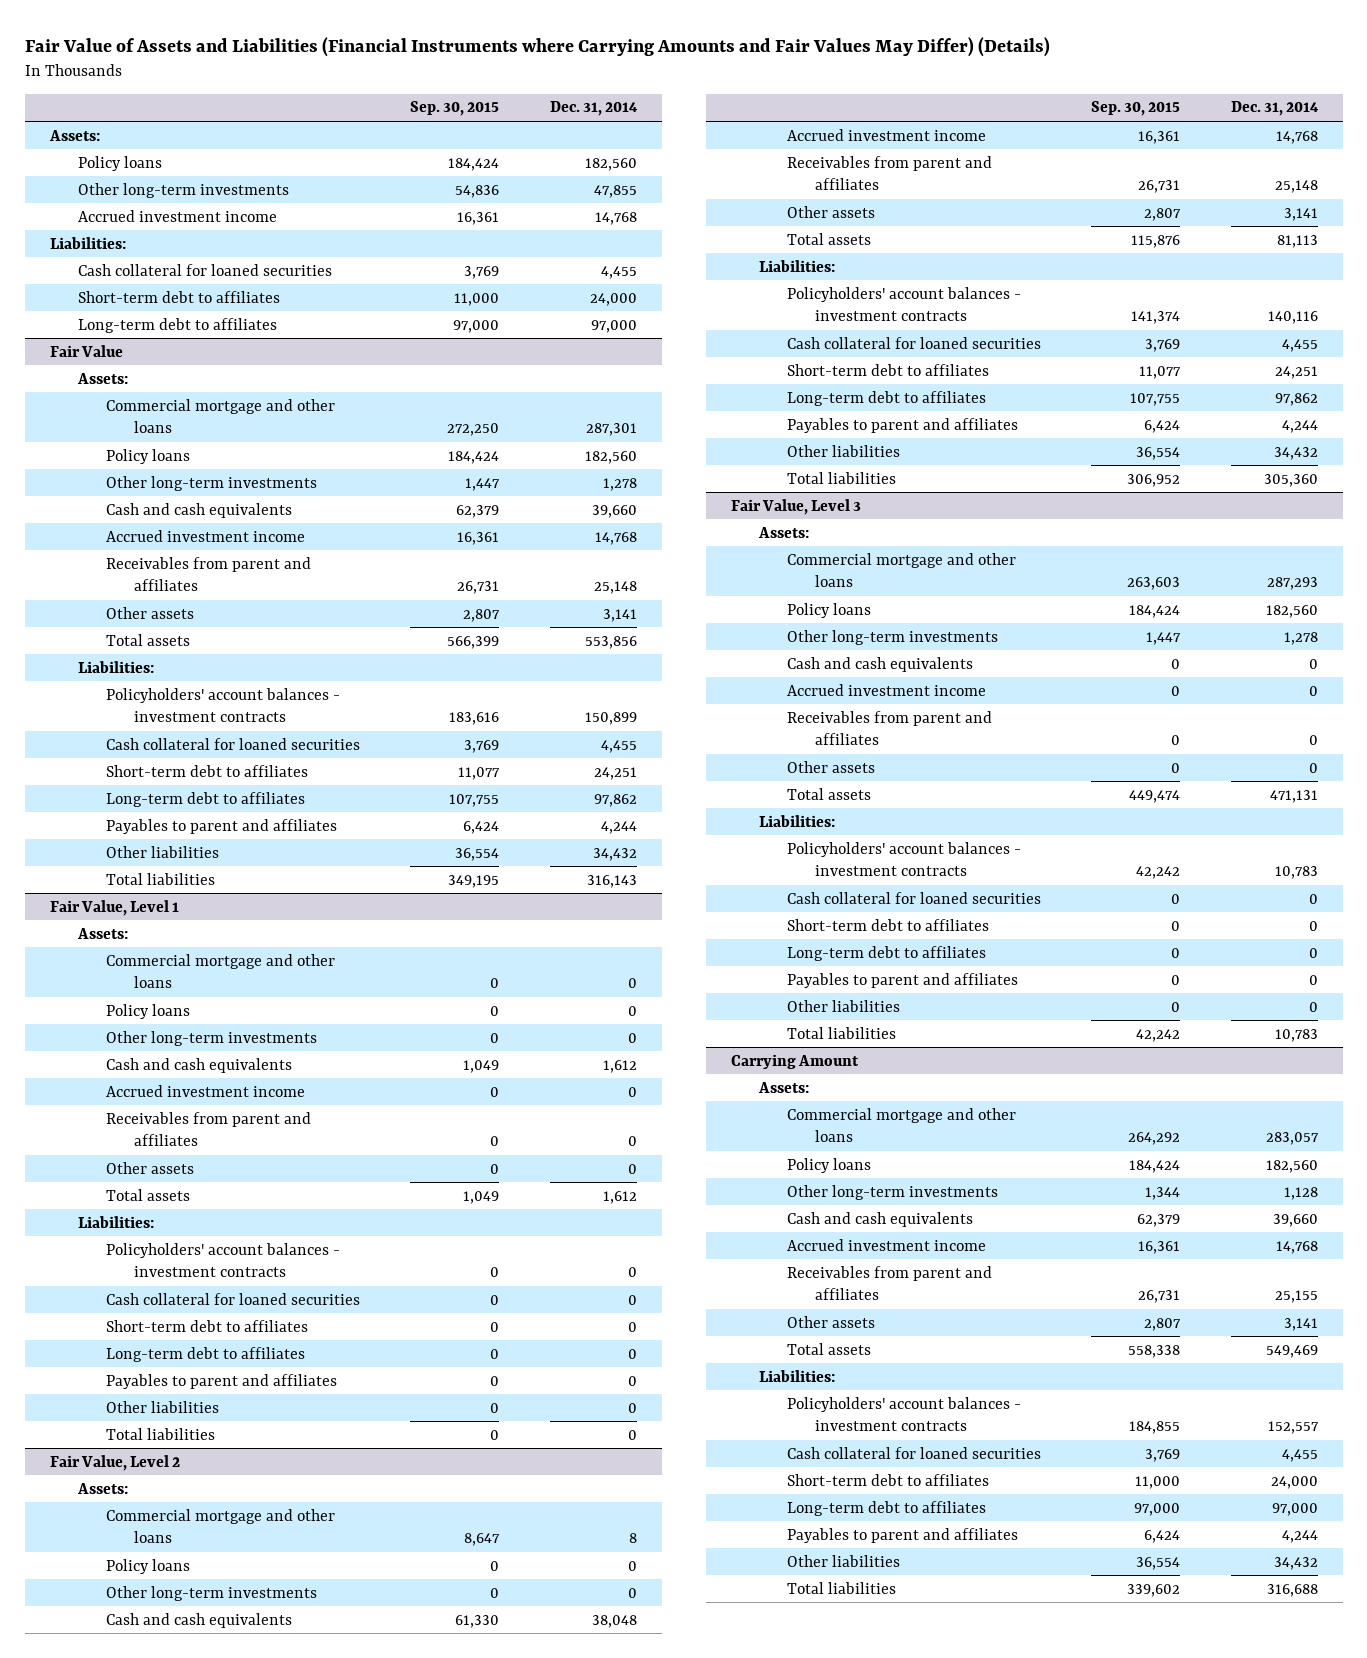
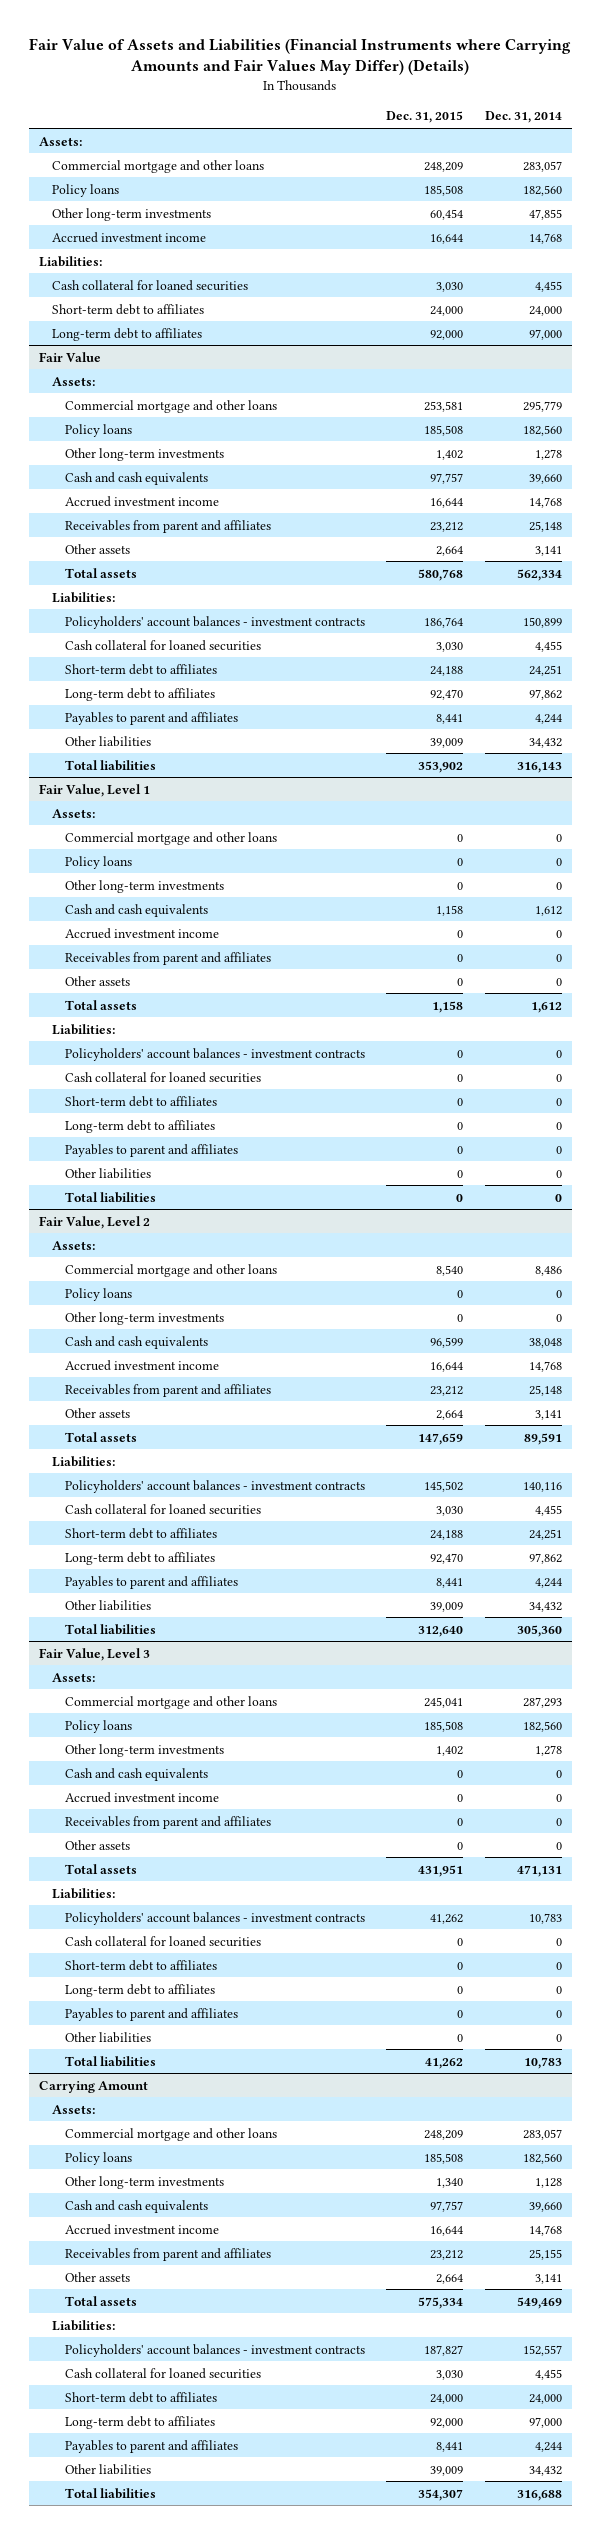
[410,101,500,117] Sep. 30, 2015 -> none
none -> [386,111,464,124] Dec. 31, 2015
none -> [52,159,265,173] Commercial mortgage and other loans
[585,423,637,437] 287,301 -> [522,400,562,412] 295,779
[584,635,637,649] 553,856 -> [516,568,562,581] 562,334
[628,1533,637,1544] 8 -> [534,1265,562,1276] 8,486
[1276,234,1318,248] 81,113 -> [523,1432,562,1445] 89,591

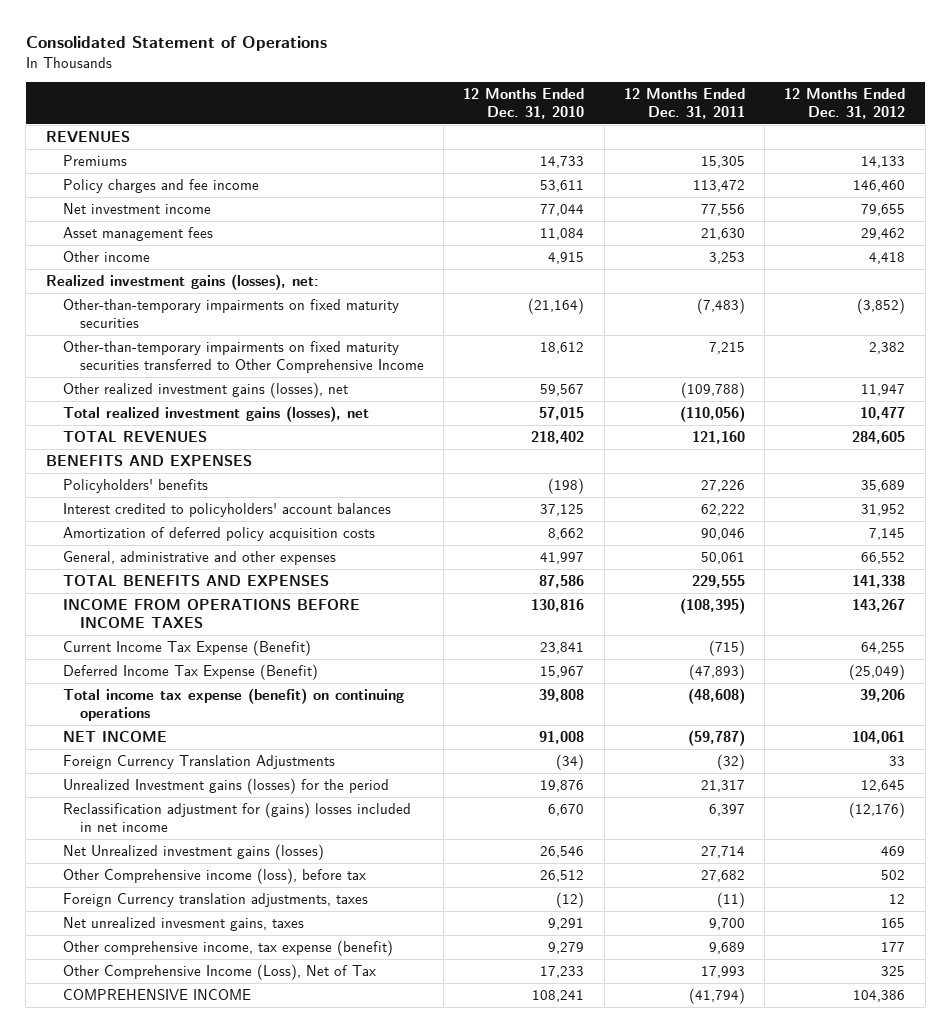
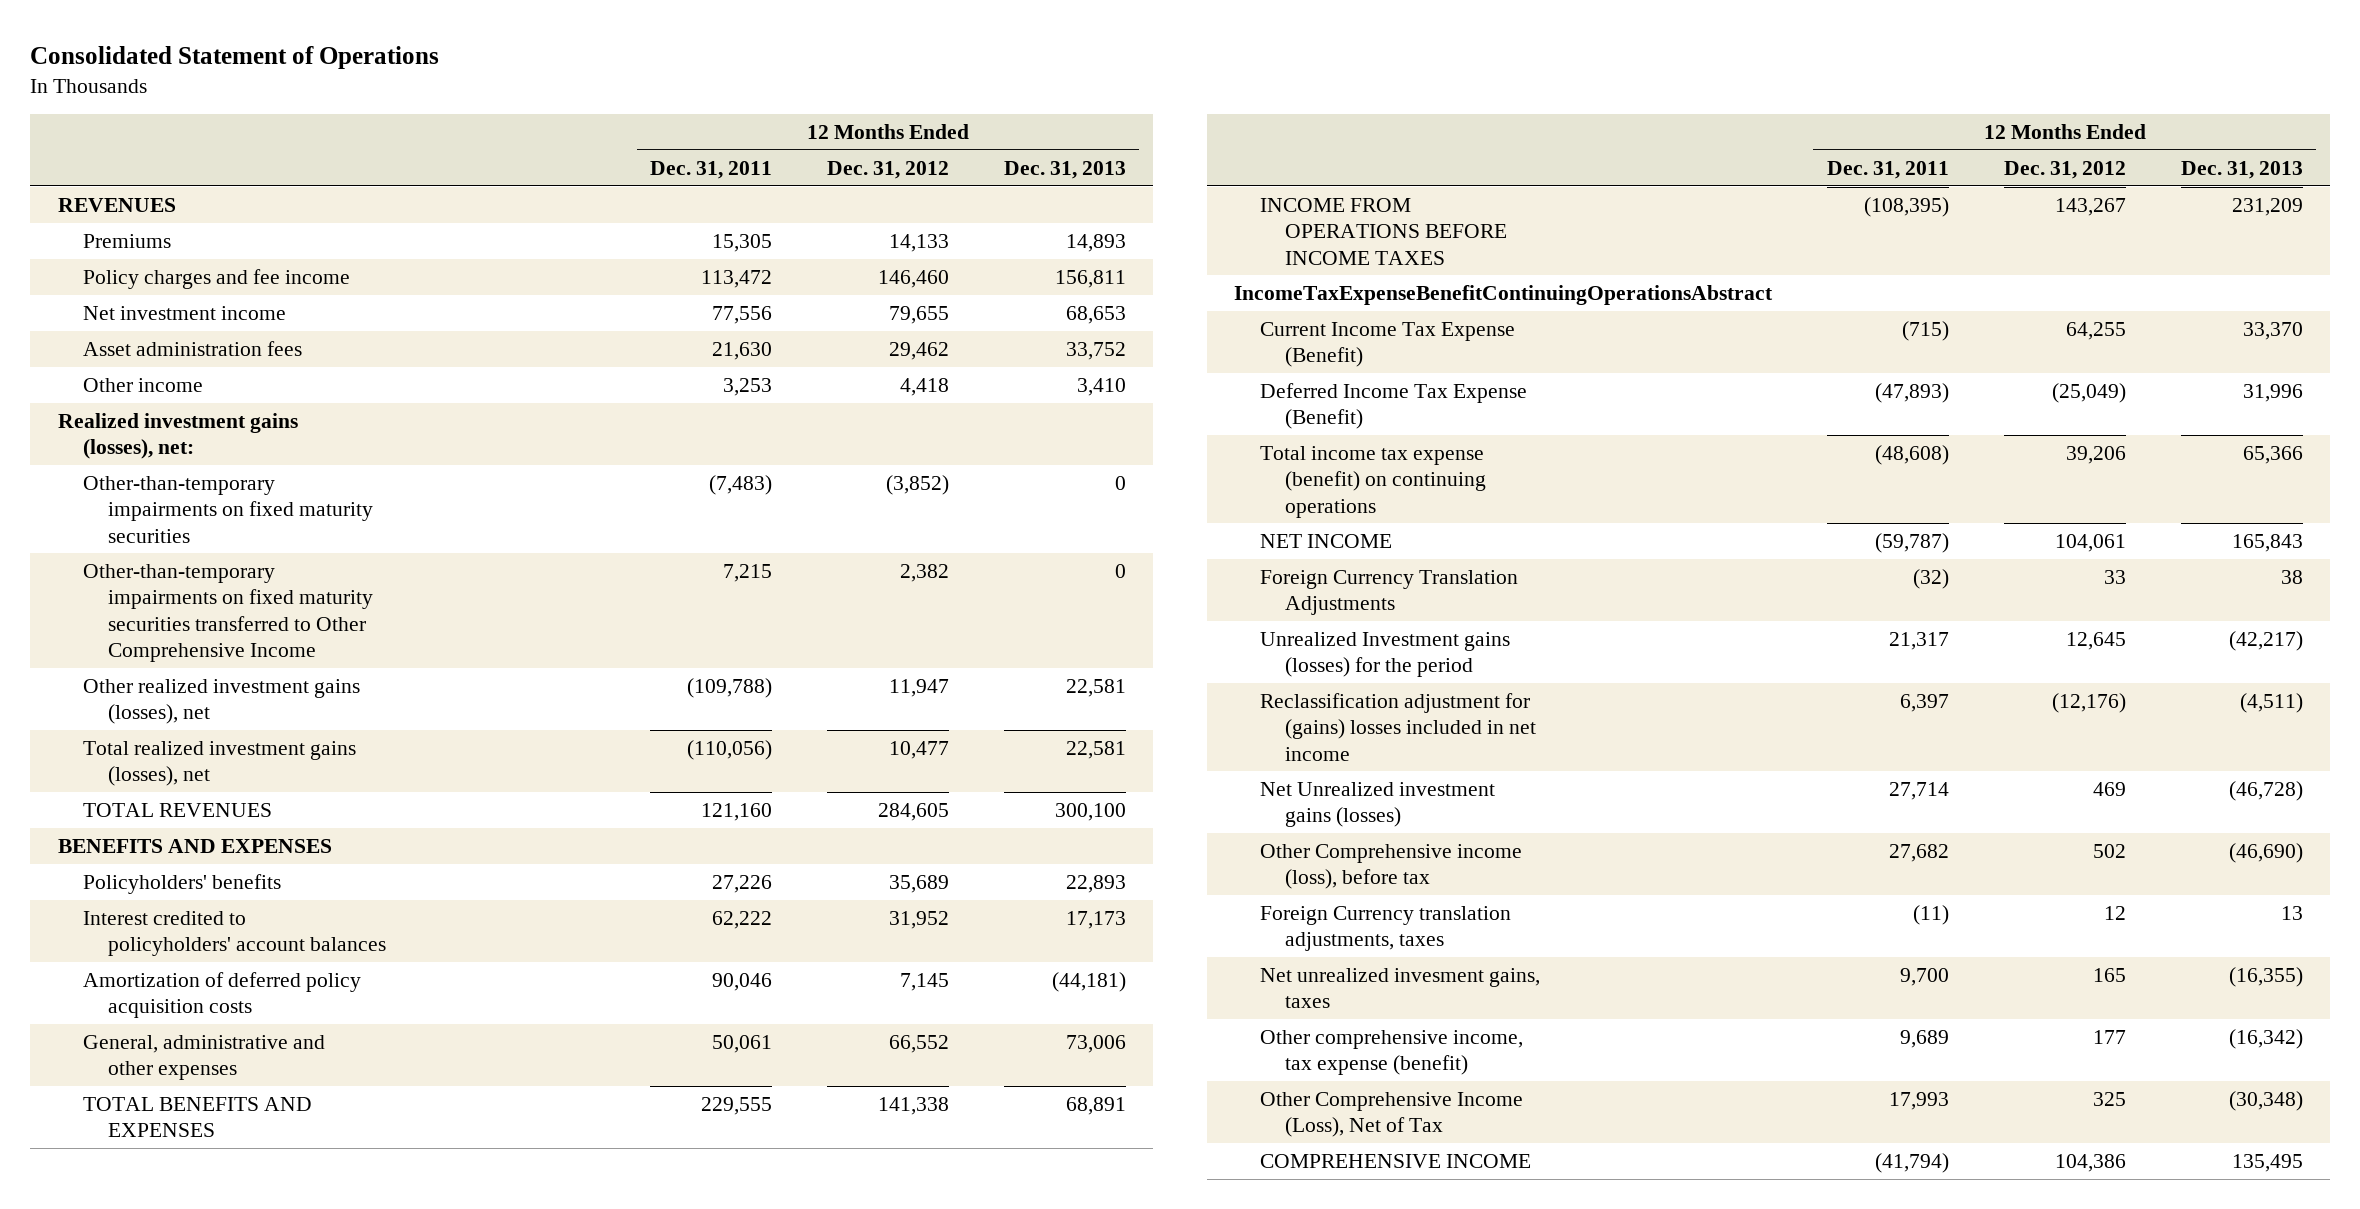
[463,87,585,119] 12 Months Ended Dec. 31, 2010 -> none
none -> [1003,160,1126,179] Dec. 31, 2013
[62,226,213,241] Asset management fees -> [82,340,302,356] Asset administration fees
none -> [1234,284,1774,305] IncomeTaxExpenseBenefitContinuingOperationsAbstract

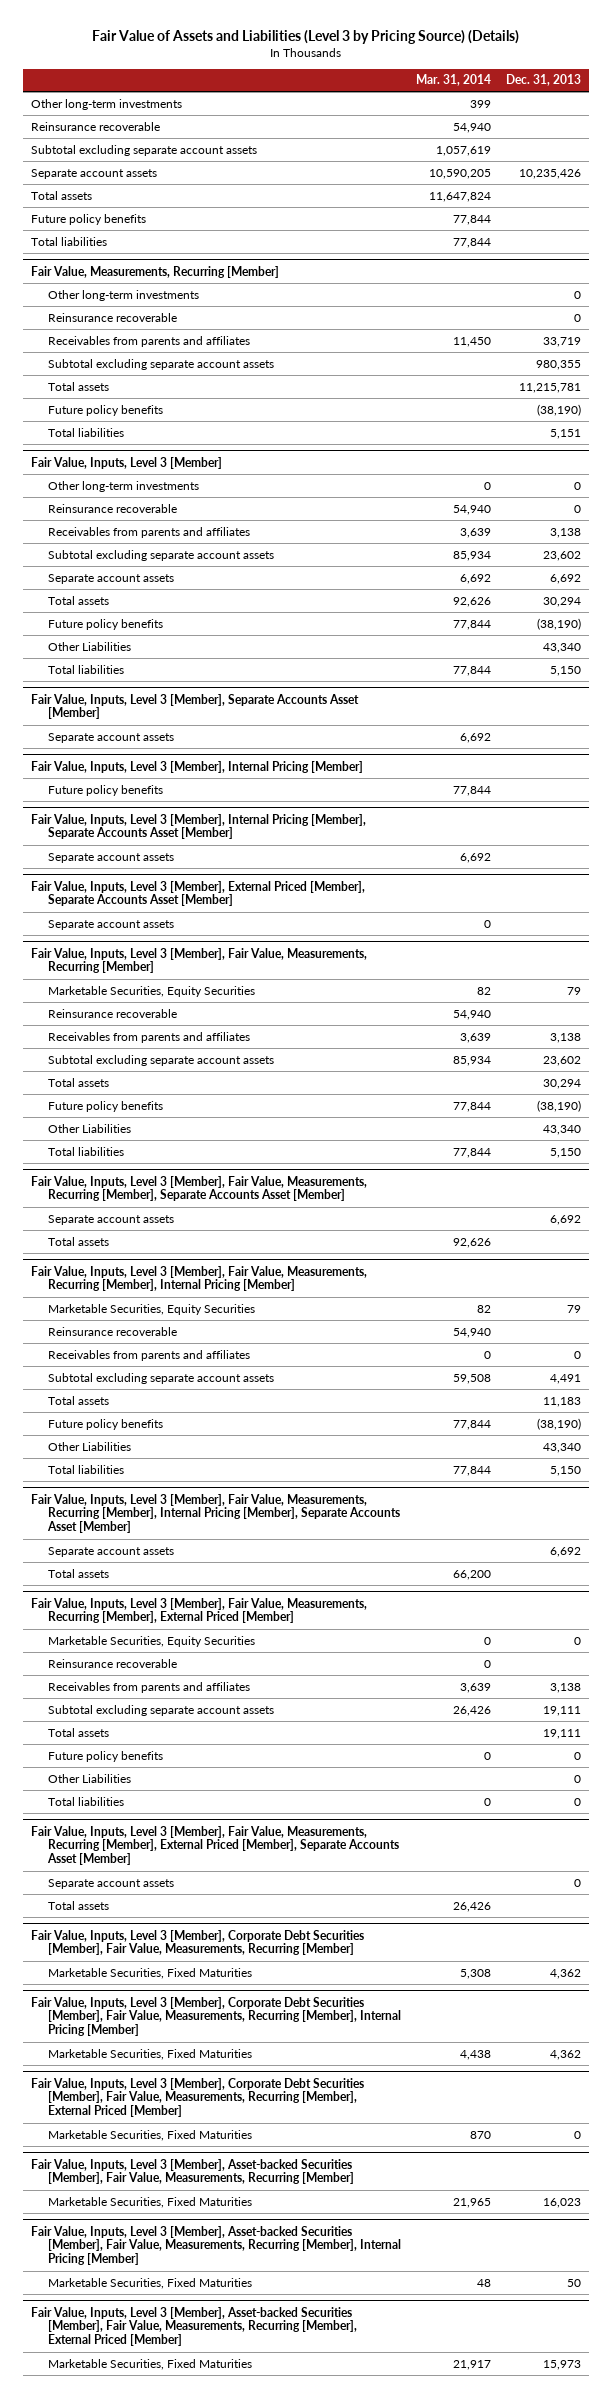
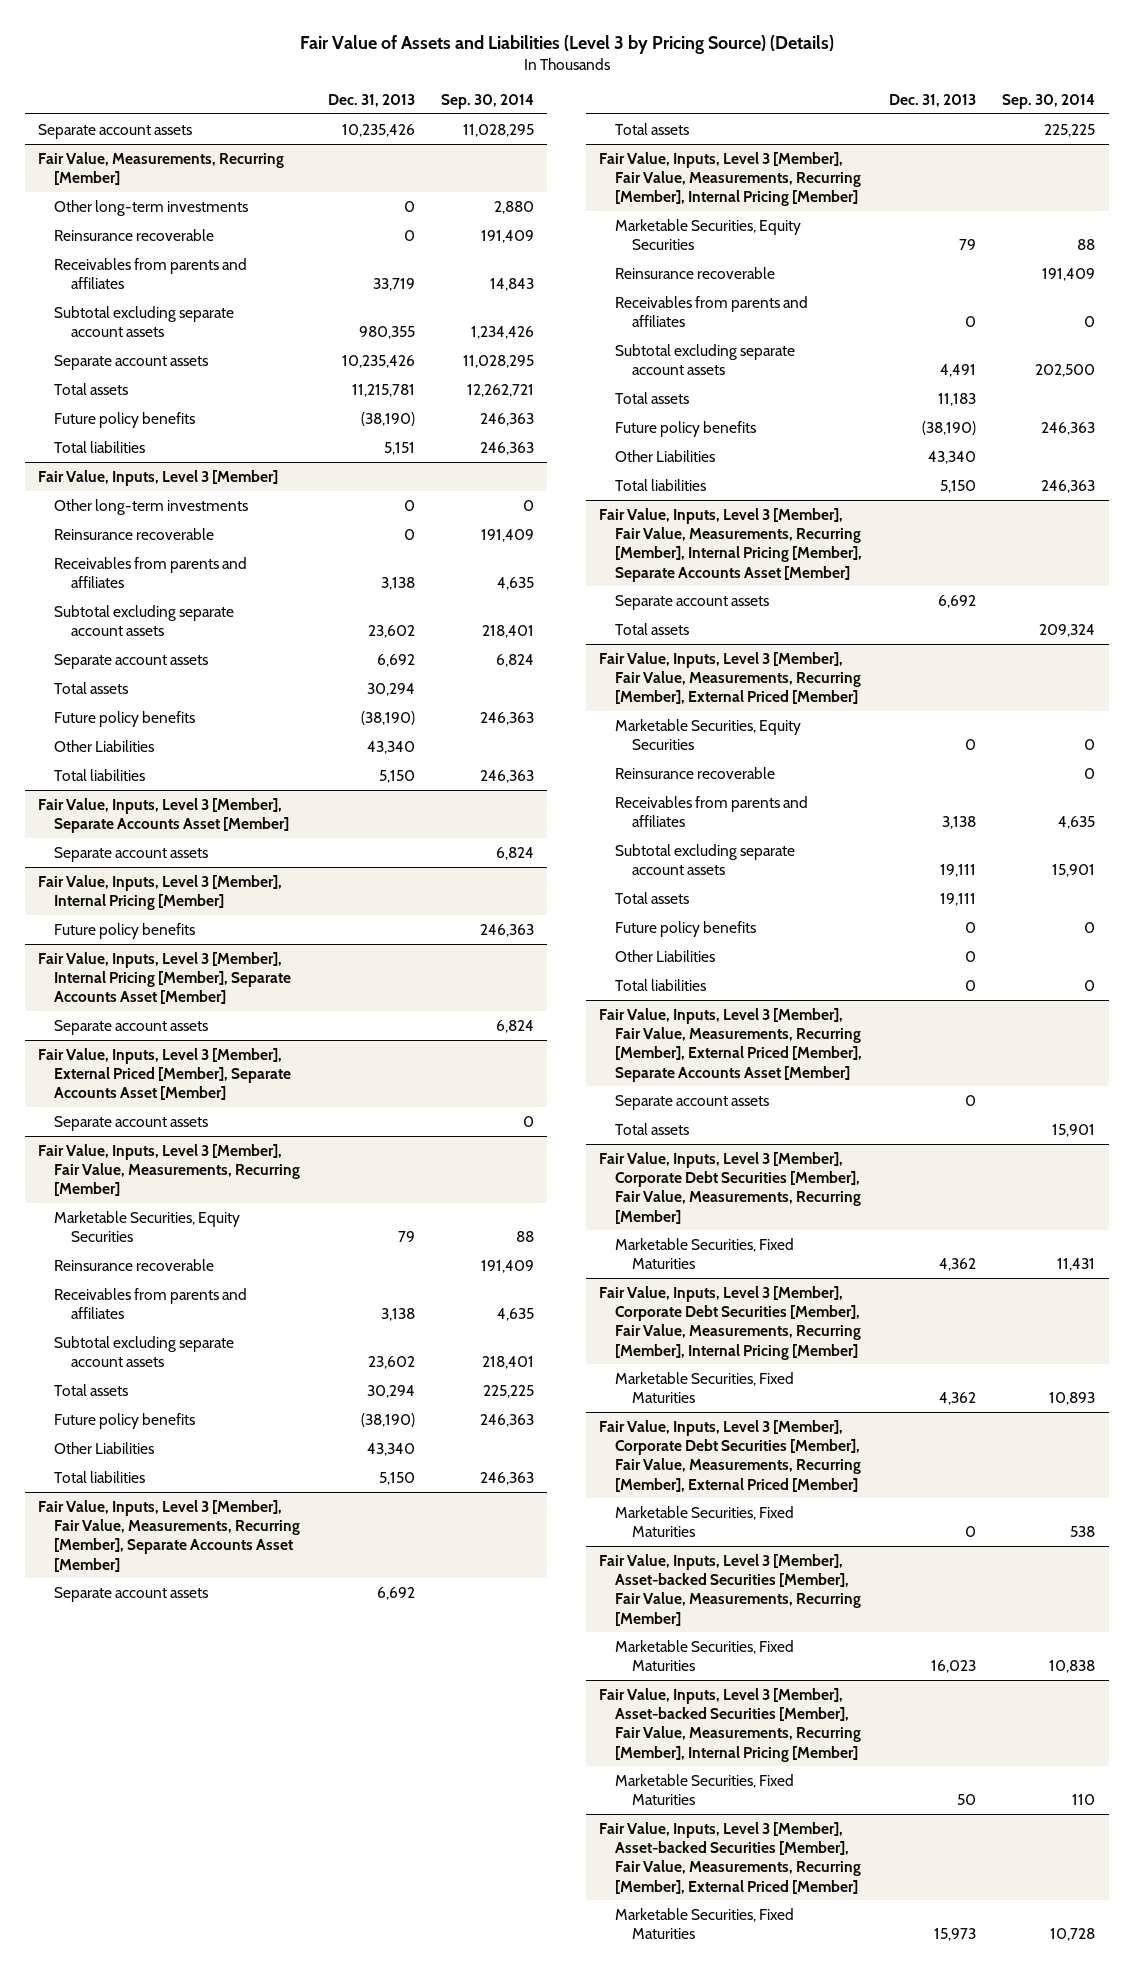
[416,74,492,87] Mar. 31, 2014 -> none
none -> [441,94,535,110] Sep. 30, 2014
[30,98,182,110] Other long-term investments -> none
[30,121,160,131] Reinsurance recoverable -> none
[30,144,257,156] Subtotal excluding separate account assets -> none
[30,190,92,200] Total assets -> none
[30,213,146,225] Future policy benefits -> none
[30,236,107,246] Total liabilities -> none
none -> [54,354,209,370] Separate account assets

